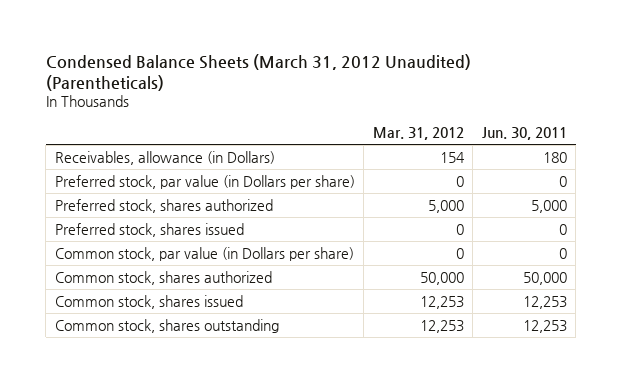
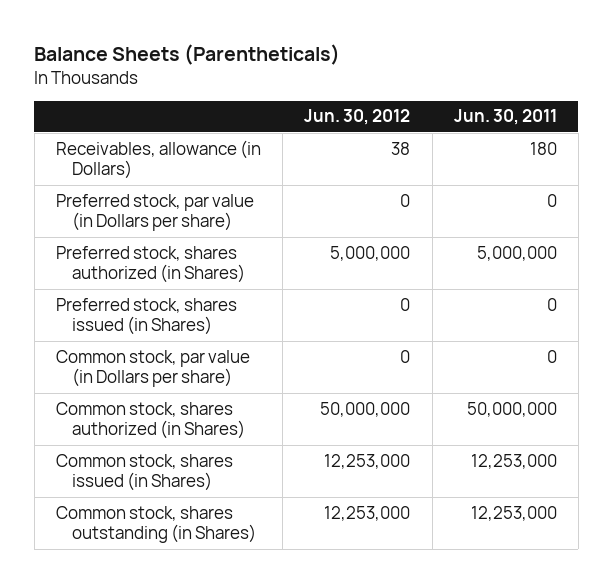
[45,53,471,91] Condensed Balance Sheets (March 31, 2012 Unaudited) (Parentheticals) -> [34,43,341,65] Balance Sheets (Parentheticals)
[372,126,464,140] Mar. 31, 2012 -> none
none -> [304,109,411,126] Jun. 30, 2012
[54,198,273,213] Preferred stock, shares authorized -> [56,245,245,284] Preferred stock, shares authorized (in Shares)
[530,199,567,213] 5,000 -> [476,245,557,261] 5,000,000
[54,222,244,237] Preferred stock, shares issued -> [56,297,238,336] Preferred stock, shares issued (in Shares)
[54,270,272,285] Common stock, shares authorized -> [56,401,245,440] Common stock, shares authorized (in Shares)
[522,271,567,285] 50,000 -> [466,401,557,417] 50,000,000
[54,294,243,309] Common stock, shares issued -> [56,453,234,492] Common stock, shares issued (in Shares)
[522,295,567,309] 12,253 -> [470,453,557,469] 12,253,000
[54,318,279,333] Common stock, shares outstanding -> [56,505,256,544] Common stock, shares outstanding (in Shares)
[522,319,567,333] 12,253 -> [470,505,557,521] 12,253,000

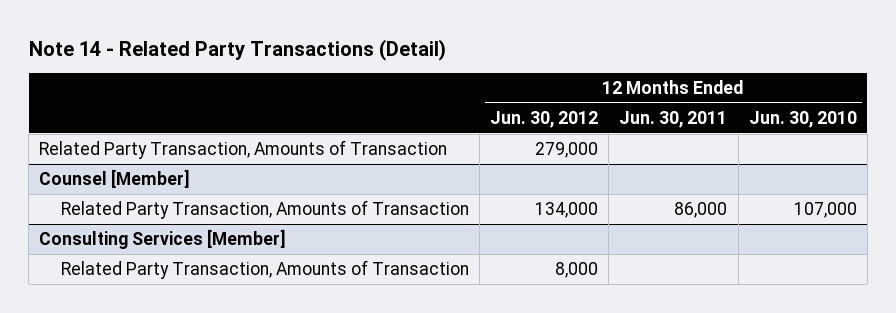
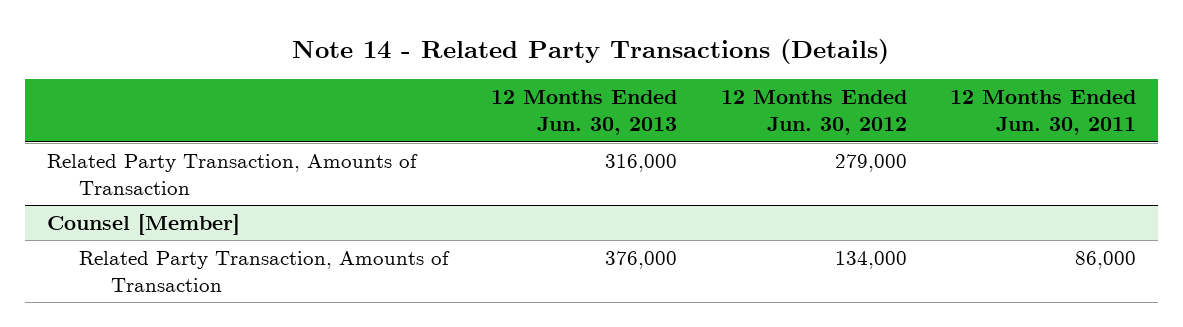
[28,38,446,61] Note 14 - Related Party Transactions (Detail) -> [292,39,890,65] Note 14 - Related Party Transactions (Details)
[748,111,857,129] Jun. 30, 2010 -> none
none -> [491,90,678,136] 12 Months Ended Jun. 30, 2013
[39,229,287,250] Consulting Services [Member] -> none
[60,260,469,280] Related Party Transaction, Amounts of Transaction -> none

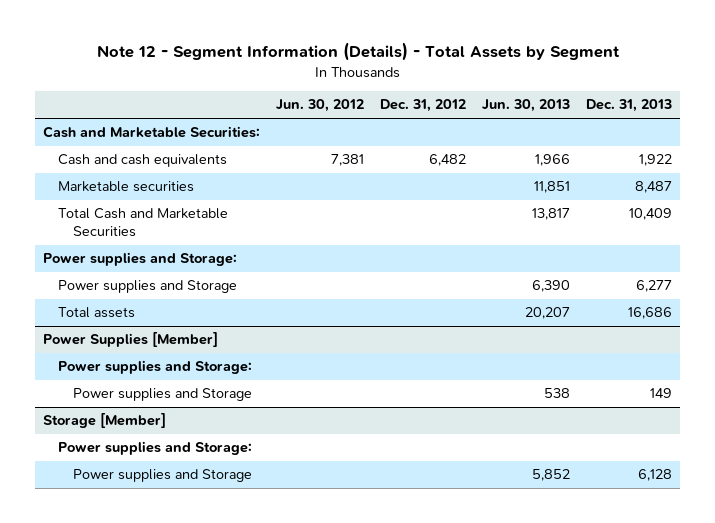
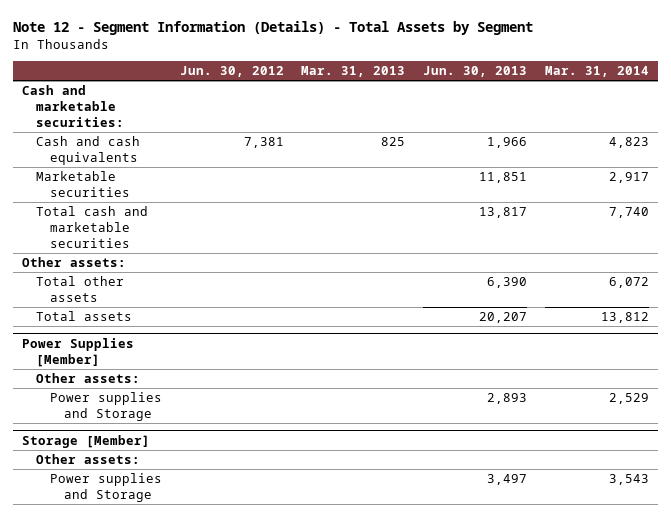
[380,99,467,113] Dec. 31, 2012 -> none
[585,99,672,113] Dec. 31, 2013 -> none
none -> [301,66,406,78] Mar. 31, 2013
none -> [545,66,650,78] Mar. 31, 2014
[43,126,261,139] Cash and Marketable Securities: -> [21,85,124,127] Cash and marketable securities:
[43,252,238,267] Power supplies and Storage: -> none
[57,208,228,238] Total Cash and Marketable Securities -> [35,206,148,248] Total cash and marketable securities
none -> [21,257,126,268] Other assets:
[57,280,237,294] Power supplies and Storage -> [35,276,124,302] Total other assets
[57,360,252,375] Power supplies and Storage: -> none
none -> [35,373,140,384] Other assets:
[544,388,571,399] 538 -> [487,393,528,405] 2,893
[57,441,252,456] Power supplies and Storage: -> none
none -> [35,454,140,465] Other assets:
[532,469,571,482] 5,852 -> [487,474,528,486] 3,497

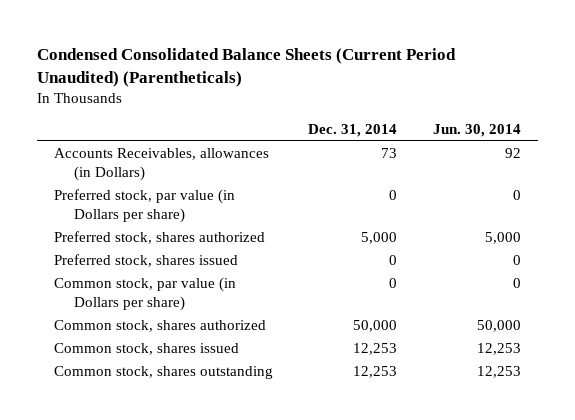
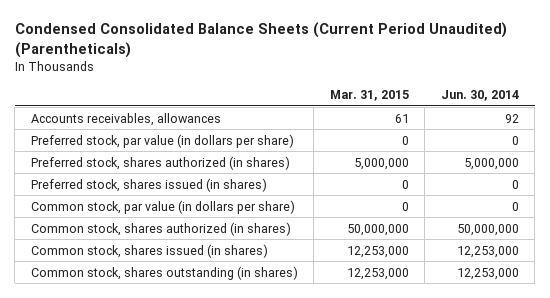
[308,124,398,138] Dec. 31, 2014 -> none
none -> [329,90,409,102] Mar. 31, 2015
[54,148,270,182] Accounts Receivables, allowances (in Dollars) -> [30,112,221,126] Accounts receivables, allowances
[54,189,236,224] Preferred stock, par value (in Dollars per share) -> [30,133,294,148] Preferred stock, par value (in dollars per share)
[54,231,266,245] Preferred stock, shares authorized -> [30,155,290,170] Preferred stock, shares authorized (in shares)
[484,232,521,245] 5,000 -> [463,157,519,170] 5,000,000
[54,254,239,268] Preferred stock, shares issued -> [30,177,267,192] Preferred stock, shares issued (in shares)
[54,277,237,312] Common stock, par value (in Dollars per share) -> [30,199,295,214] Common stock, par value (in dollars per share)
[54,320,267,333] Common stock, shares authorized -> [30,221,291,236] Common stock, shares authorized (in shares)
[476,320,521,333] 50,000 -> [456,223,519,236] 50,000,000
[54,343,240,356] Common stock, shares issued -> [30,243,268,258] Common stock, shares issued (in shares)
[476,343,521,356] 12,253 -> [456,245,519,258] 12,253,000
[54,366,274,380] Common stock, shares outstanding -> [30,265,298,280] Common stock, shares outstanding (in shares)
[476,366,521,379] 12,253 -> [456,267,519,280] 12,253,000

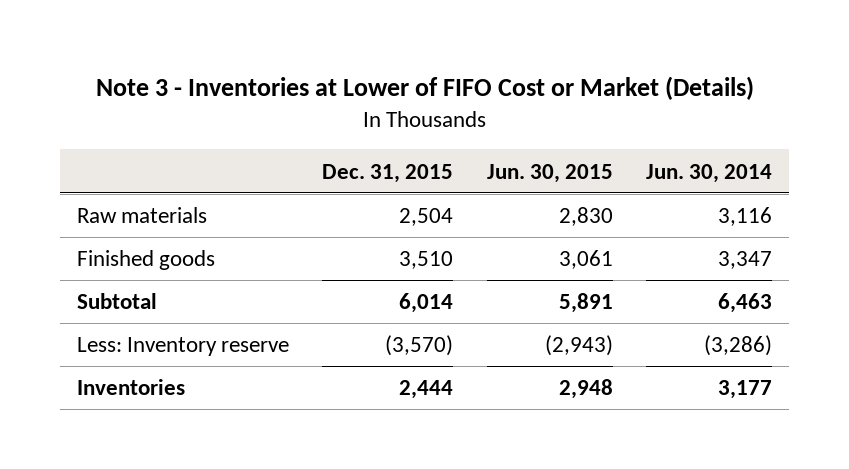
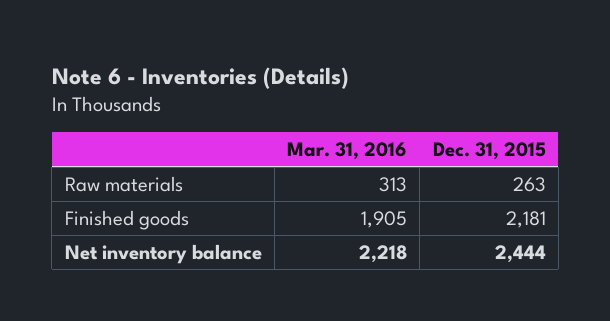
[95,75,754,100] Note 3 - Inventories at Lower of FIFO Cost or Market (Details) -> [51,66,349,89] Note 6 - Inventories (Details)
[486,163,613,183] Jun. 30, 2015 -> none
[646,163,773,183] Jun. 30, 2014 -> none
none -> [287,141,408,160] Mar. 31, 2016
[77,293,158,310] Subtotal -> none
[77,337,290,357] Less: Inventory reserve -> none
[399,208,454,227] 2,504 -> [512,176,546,192] 263
[399,251,454,270] 3,510 -> [505,210,546,228] 2,181
[77,379,186,396] Inventories -> [64,243,262,264] Net inventory balance

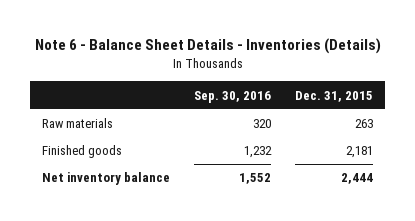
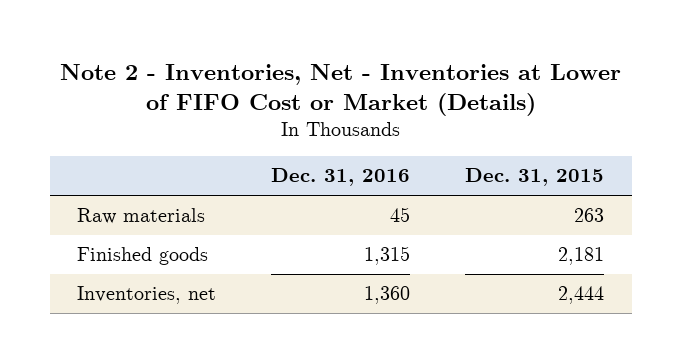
[34,38,381,55] Note 6 - Balance Sheet Details - Inventories (Details) -> [59,63,621,117] Note 2 - Inventories, Net - Inventories at Lower of FIFO Cost or Market (Details)
[194,90,272,103] Sep. 30, 2016 -> none
none -> [271,168,411,187] Dec. 31, 2016
[42,172,171,186] Net inventory balance -> [77,286,217,305] Inventories, net

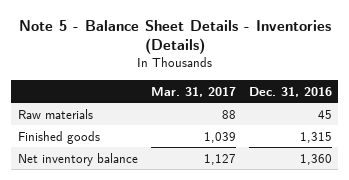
[59,63,621,117] Note 2 - Inventories, Net - Inventories at Lower of FIFO Cost or Market (Details) -> [18,19,331,55] Note 5 - Balance Sheet Details - Inventories (Details)
[465,168,605,187] Dec. 31, 2015 -> none
none -> [150,86,236,97] Mar. 31, 2017
[77,286,217,305] Inventories, net -> [17,152,138,166] Net inventory balance

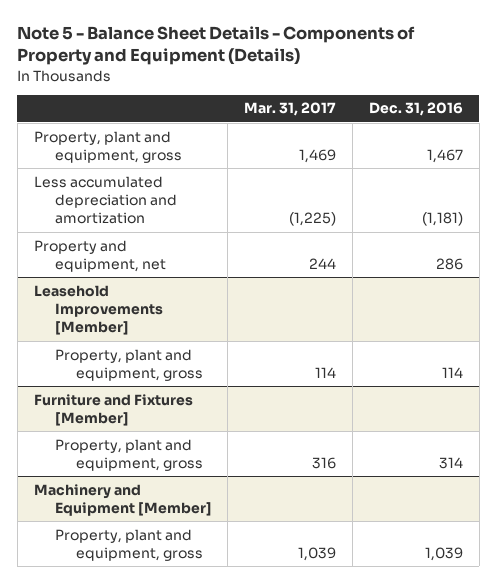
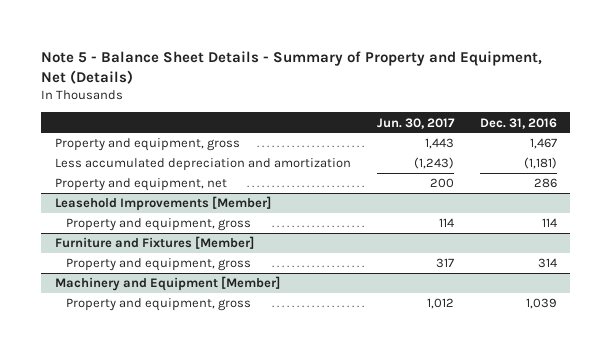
[17,26,416,66] Note 5 - Balance Sheet Details - Components of Property and Equipment (Details) -> [41,50,543,84] Note 5 - Balance Sheet Details - Summary of Property and Equipment, Net (Details)
[244,102,337,117] Mar. 31, 2017 -> none
none -> [376,117,455,129] Jun. 30, 2017
[33,130,182,163] Property, plant and equipment, gross -> [54,138,240,152] Property and equipment, gross
[54,348,203,381] Property, plant and equipment, gross -> [66,218,252,232] Property and equipment, gross
[54,438,203,471] Property, plant and equipment, gross -> [66,258,252,272] Property and equipment, gross
[54,528,203,561] Property, plant and equipment, gross -> [66,298,252,312] Property and equipment, gross

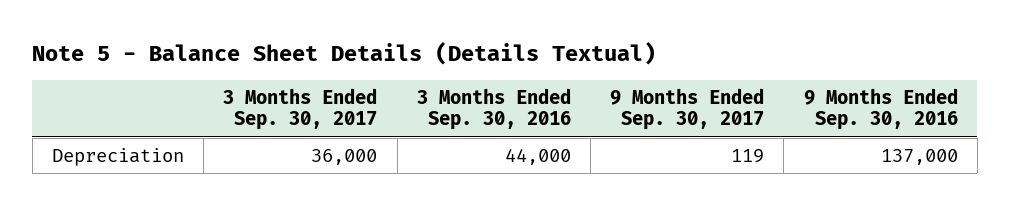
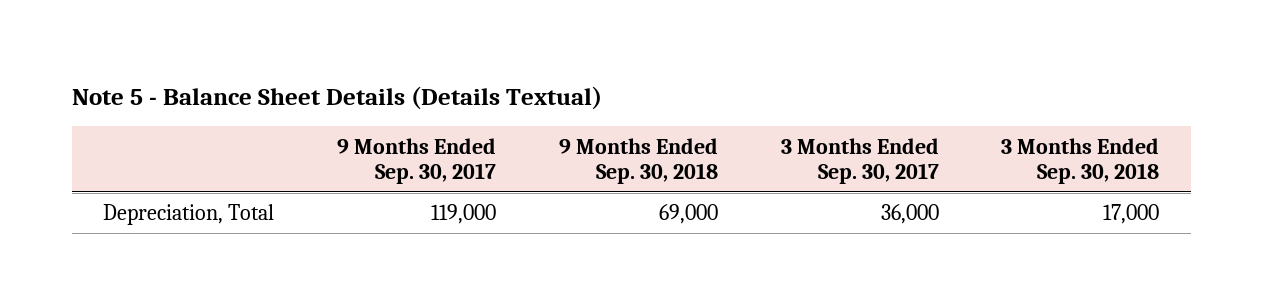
[416,87,571,131] 3 Months Ended Sep. 30, 2016 -> none
[803,87,958,131] 9 Months Ended Sep. 30, 2016 -> none
none -> [558,137,718,184] 9 Months Ended Sep. 30, 2018
none -> [1001,137,1160,184] 3 Months Ended Sep. 30, 2018
[51,148,184,167] Depreciation -> [103,204,275,226] Depreciation, Total
[731,149,765,164] 119 -> [431,204,497,225] 119,000

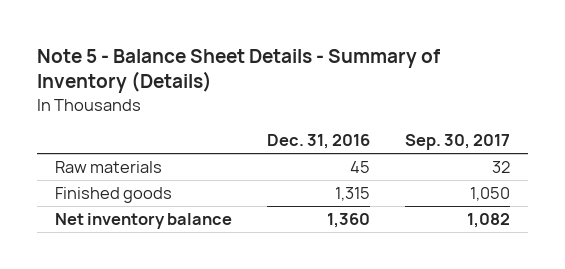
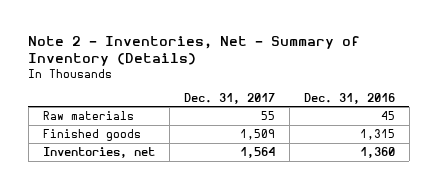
[37,48,441,94] Note 5 - Balance Sheet Details - Summary of Inventory (Details) -> [28,35,361,66] Note 2 - Inventories, Net - Summary of Inventory (Details)
[405,134,511,151] Sep. 30, 2017 -> none
none -> [183,92,275,104] Dec. 31, 2017
[55,213,233,230] Net inventory balance -> [42,147,155,159] Inventories, net

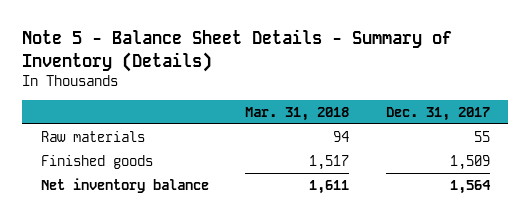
[28,35,361,66] Note 2 - Inventories, Net - Summary of Inventory (Details) -> [22,29,453,72] Note 5 - Balance Sheet Details - Summary of Inventory (Details)
[303,92,395,104] Dec. 31, 2016 -> none
none -> [245,106,350,121] Mar. 31, 2018
[42,147,155,159] Inventories, net -> [40,178,209,194] Net inventory balance

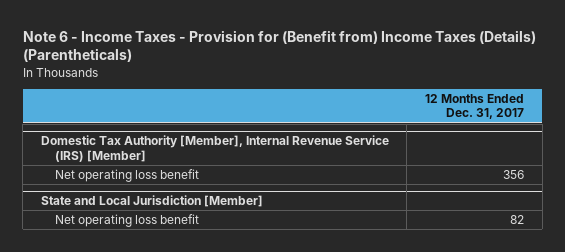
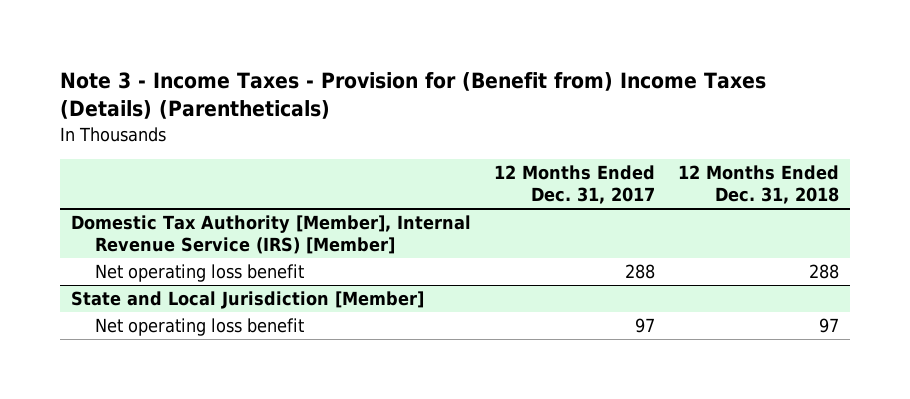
[22,29,536,63] Note 6 - Income Taxes - Provision for (Benefit from) Income Taxes (Details) (Parentheticals) -> [59,71,766,120] Note 3 - Income Taxes - Provision for (Benefit from) Income Taxes (Details) (Parentheticals)
none -> [677,165,839,205] 12 Months Ended Dec. 31, 2018
[503,169,525,179] 356 -> [624,264,655,280] 288
[510,214,525,224] 82 -> [634,318,655,334] 97

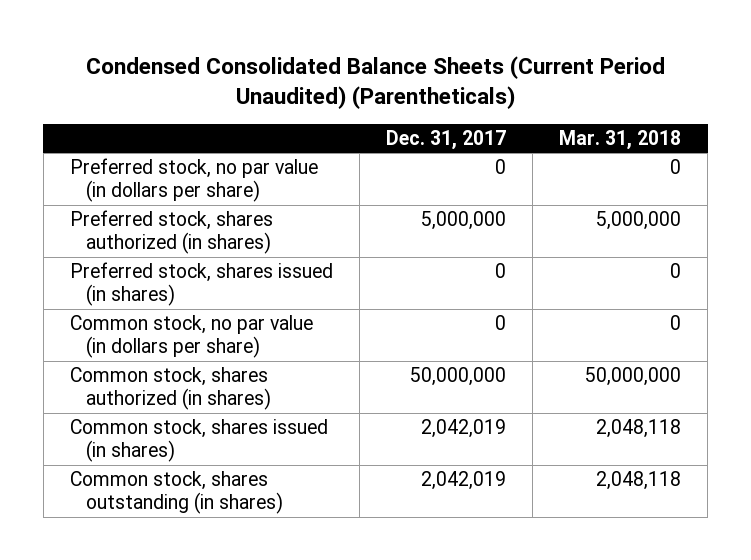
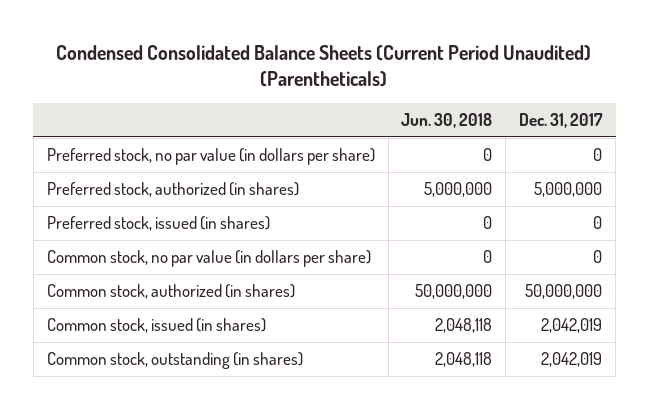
[559,130,682,151] Mar. 31, 2018 -> none
none -> [401,113,493,129] Jun. 30, 2018
[69,210,273,255] Preferred stock, shares authorized (in shares) -> [46,182,299,198] Preferred stock, authorized (in shares)
[69,262,333,307] Preferred stock, shares issued (in shares) -> [46,216,270,232] Preferred stock, issued (in shares)
[69,367,272,411] Common stock, shares authorized (in shares) -> [46,284,295,300] Common stock, authorized (in shares)
[69,419,328,463] Common stock, shares issued (in shares) -> [46,318,266,334] Common stock, issued (in shares)
[69,471,284,515] Common stock, shares outstanding (in shares) -> [46,352,303,370] Common stock, outstanding (in shares)

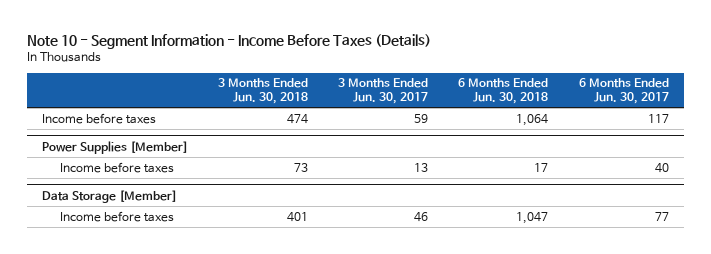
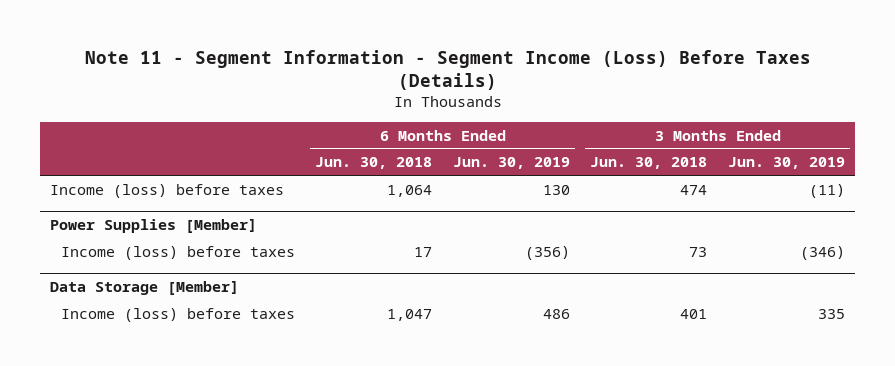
[27,34,432,50] Note 10 - Segment Information - Income Before Taxes (Details) -> [84,49,811,90] Note 11 - Segment Information - Segment Income (Loss) Before Taxes (Details)
[338,78,429,104] 3 Months Ended Jun. 30, 2017 -> none
[578,78,669,104] 6 Months Ended Jun. 30, 2017 -> none
none -> [452,157,570,170] Jun. 30, 2019
none -> [727,157,845,170] Jun. 30, 2019
[42,112,157,124] Income before taxes -> [50,183,285,198] Income (loss) before taxes
[60,161,175,173] Income before taxes -> [61,245,296,260] Income (loss) before taxes
[60,210,175,222] Income before taxes -> [61,307,296,322] Income (loss) before taxes

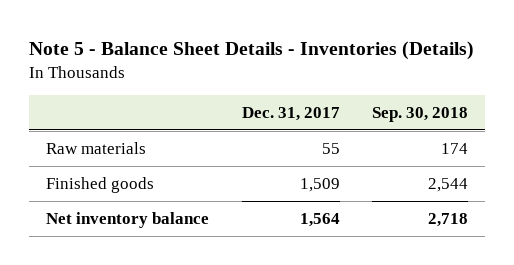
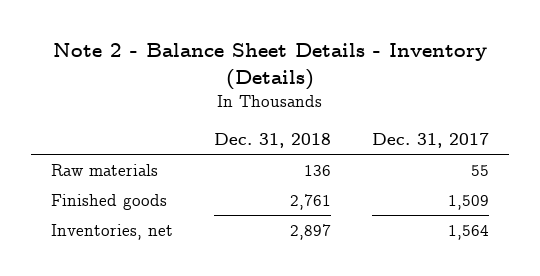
[29,41,475,61] Note 5 - Balance Sheet Details - Inventories (Details) -> [52,43,487,90] Note 2 - Balance Sheet Details - Inventory (Details)
[372,106,469,122] Sep. 30, 2018 -> none
none -> [213,133,331,149] Dec. 31, 2018
[45,211,209,228] Net inventory balance -> [51,223,174,240] Inventories, net

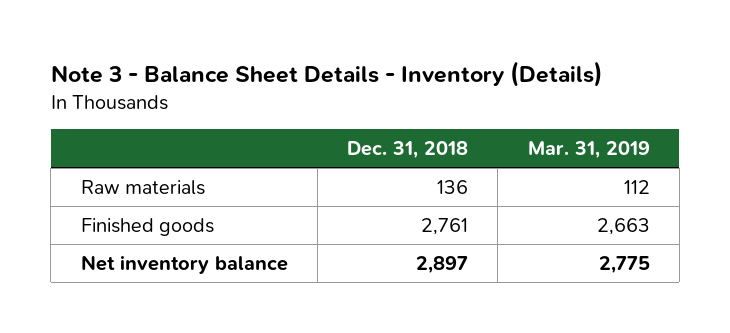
[52,43,487,90] Note 2 - Balance Sheet Details - Inventory (Details) -> [50,60,603,87] Note 3 - Balance Sheet Details - Inventory (Details)
[371,133,489,149] Dec. 31, 2017 -> none
none -> [527,140,650,159] Mar. 31, 2019
[51,223,174,240] Inventories, net -> [80,254,288,274] Net inventory balance

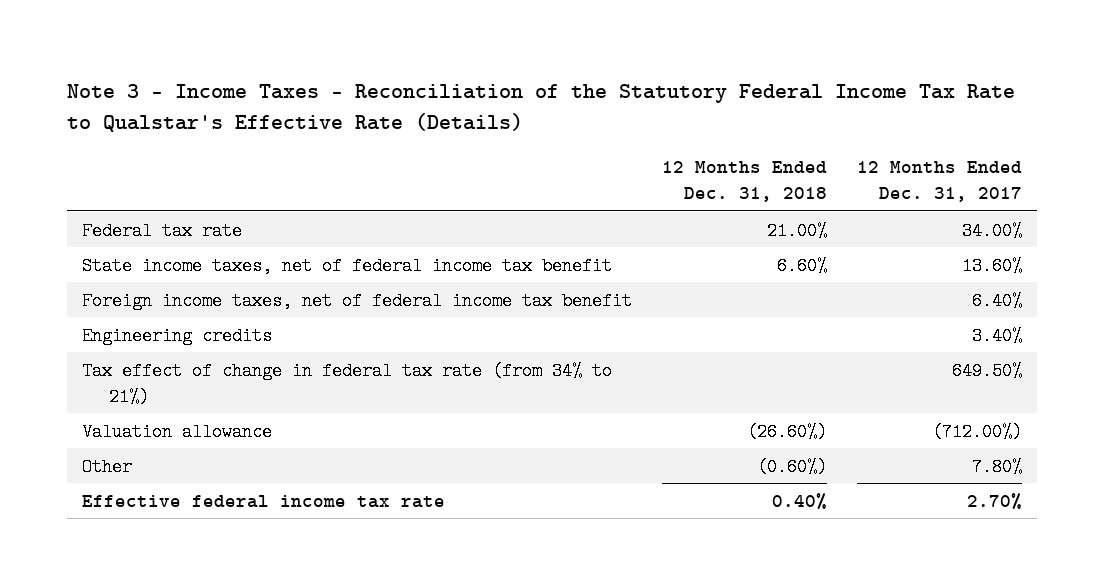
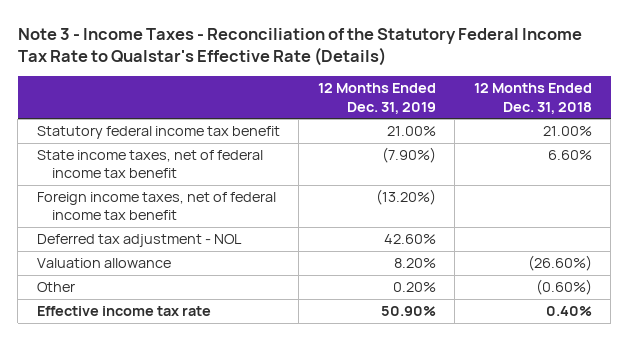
[856,161,1022,203] 12 Months Ended Dec. 31, 2017 -> none
none -> [317,83,436,114] 12 Months Ended Dec. 31, 2019
[82,221,243,240] Federal tax rate -> [36,126,280,140] Statutory federal income tax benefit
[82,326,273,345] Engineering credits -> none
[82,361,613,406] Tax effect of change in federal tax rate (from 34% to 21%) -> none
none -> [36,234,242,248] Deferred tax adjustment - NOL
[82,494,446,508] Effective federal income tax rate -> [36,306,211,317] Effective income tax rate

